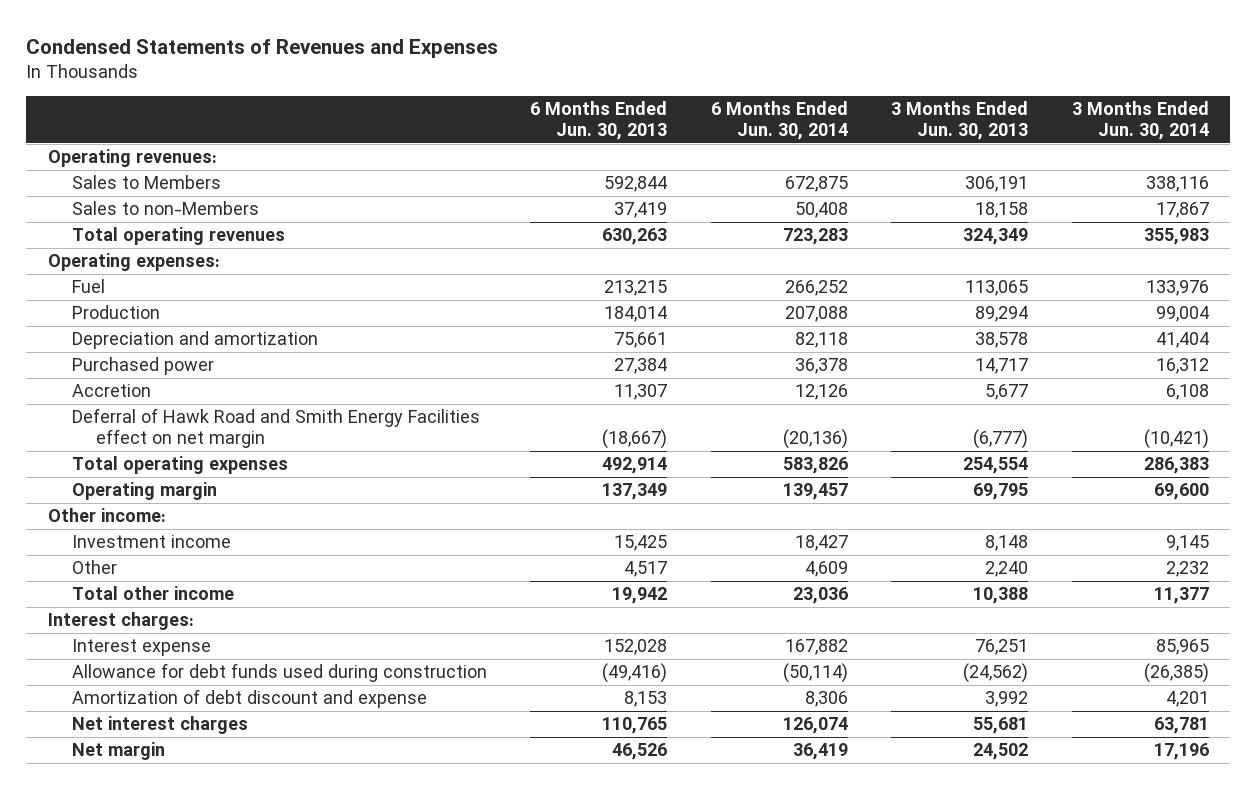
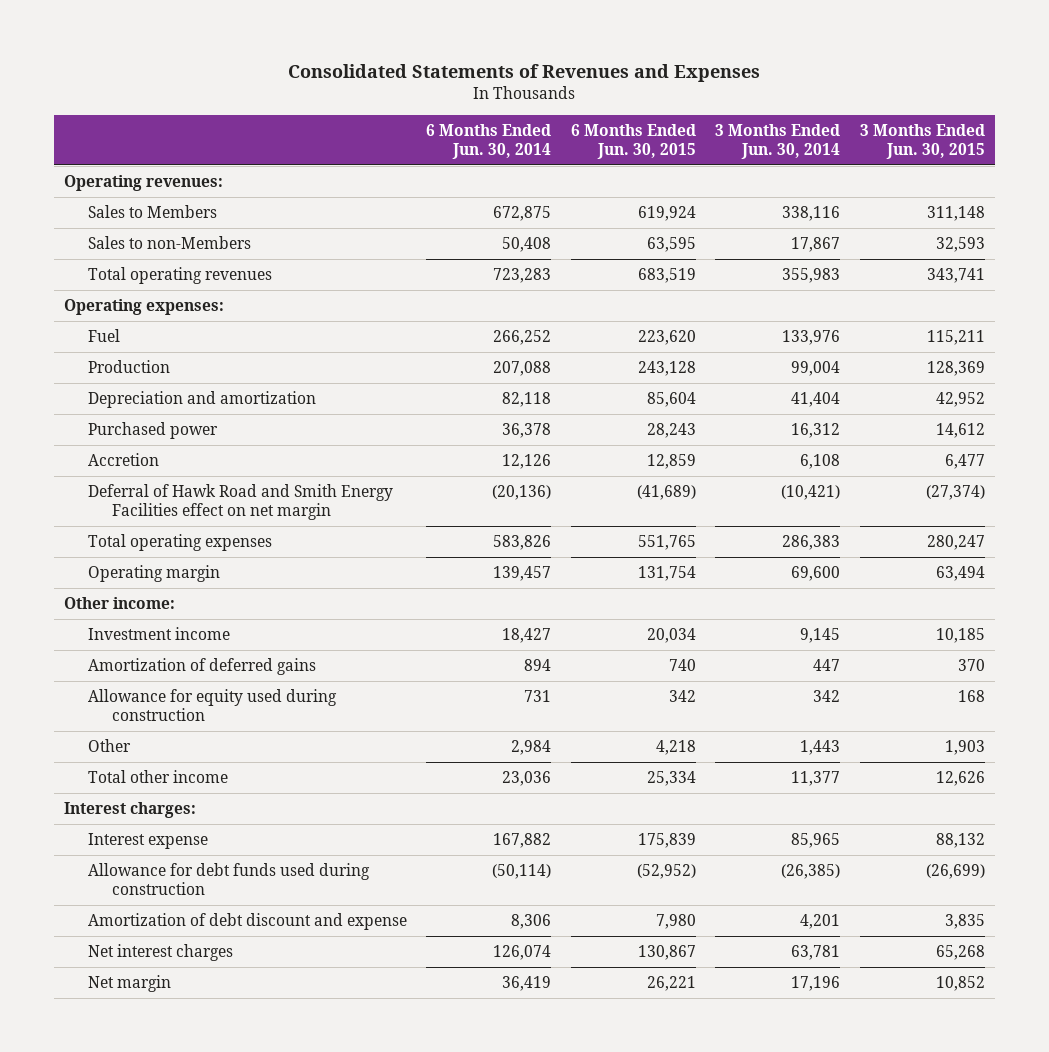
[26,38,499,58] Condensed Statements of Revenues and Expenses -> [288,64,761,83] Consolidated Statements of Revenues and Expenses
[530,101,668,141] 6 Months Ended Jun. 30, 2013 -> none
[891,101,1029,141] 3 Months Ended Jun. 30, 2013 -> none
none -> [570,123,696,159] 6 Months Ended Jun. 30, 2015
none -> [859,123,985,159] 3 Months Ended Jun. 30, 2015
none -> [87,658,316,676] Amortization of deferred gains
none -> [87,689,337,721] Allowance for equity used during construction
[804,561,848,578] 4,609 -> [511,740,552,756] 2,984
[1165,561,1209,578] 2,232 -> [800,740,841,756] 1,443

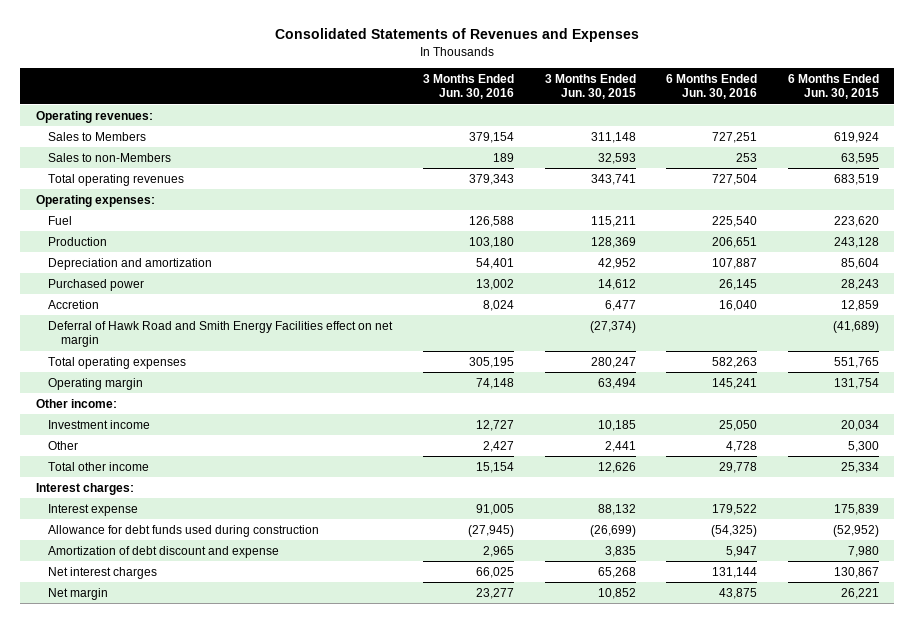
[426,123,552,159] 6 Months Ended Jun. 30, 2014 -> none
[715,123,841,159] 3 Months Ended Jun. 30, 2014 -> none
none -> [423,74,515,100] 3 Months Ended Jun. 30, 2016
none -> [666,74,758,100] 6 Months Ended Jun. 30, 2016
[87,658,316,676] Amortization of deferred gains -> none
[87,689,337,721] Allowance for equity used during construction -> none
[655,740,696,756] 4,218 -> [848,440,880,452] 5,300
[944,740,985,756] 1,903 -> [604,440,636,452] 2,441

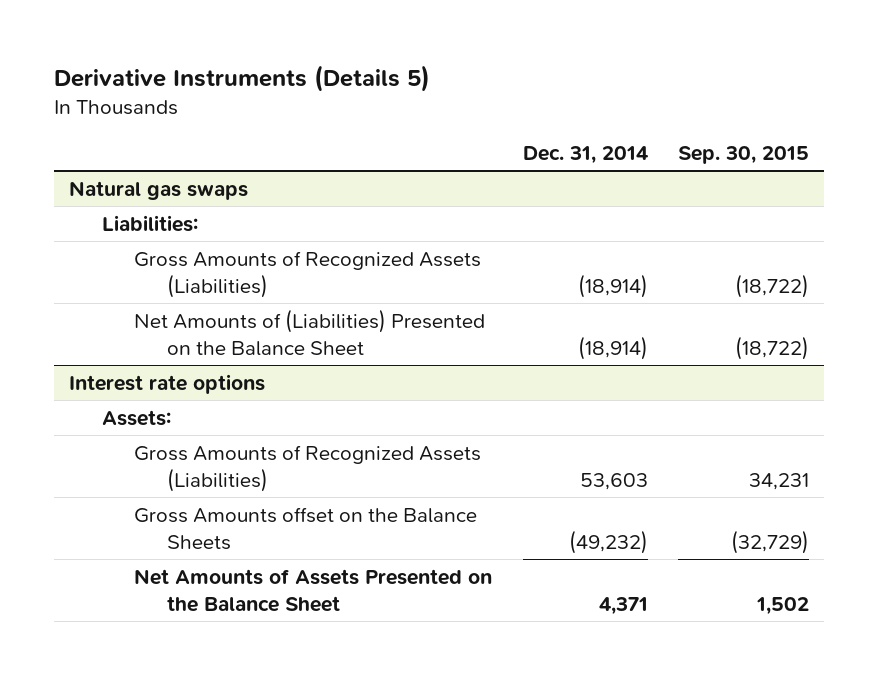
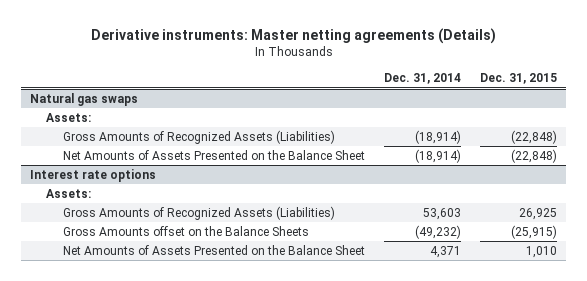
[53,65,430,93] Derivative Instruments (Details 5) -> [90,27,496,44] Derivative instruments: Master netting agreements (Details)
[677,145,809,164] Sep. 30, 2015 -> none
none -> [479,73,557,85] Dec. 31, 2015
[101,214,198,232] Liabilities: -> none
none -> [46,113,92,123] Assets:
[134,308,486,356] Net Amounts of (Liabilities) Presented on the Balance Sheet -> [62,150,365,161] Net Amounts of Assets Presented on the Balance Sheet

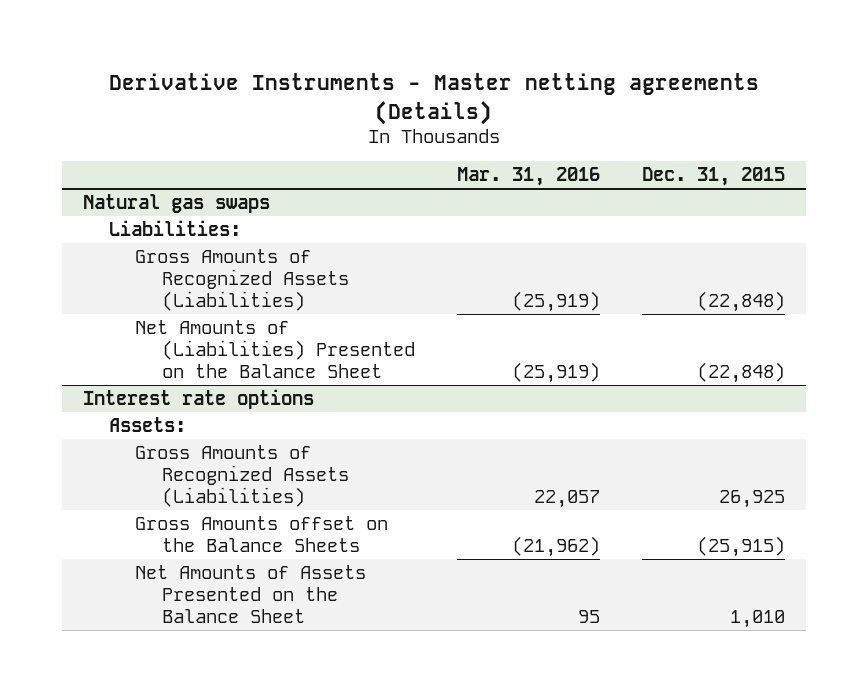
[90,27,496,44] Derivative instruments: Master netting agreements (Details) -> [108,73,759,125] Derivative Instruments - Master netting agreements (Details)
[383,73,461,85] Dec. 31, 2014 -> none
none -> [456,167,600,187] Mar. 31, 2016
[46,113,92,123] Assets: -> none
none -> [109,219,242,236] Liabilities:
[62,150,365,161] Net Amounts of Assets Presented on the Balance Sheet -> [135,319,415,378] Net Amounts of (Liabilities) Presented on the Balance Sheet

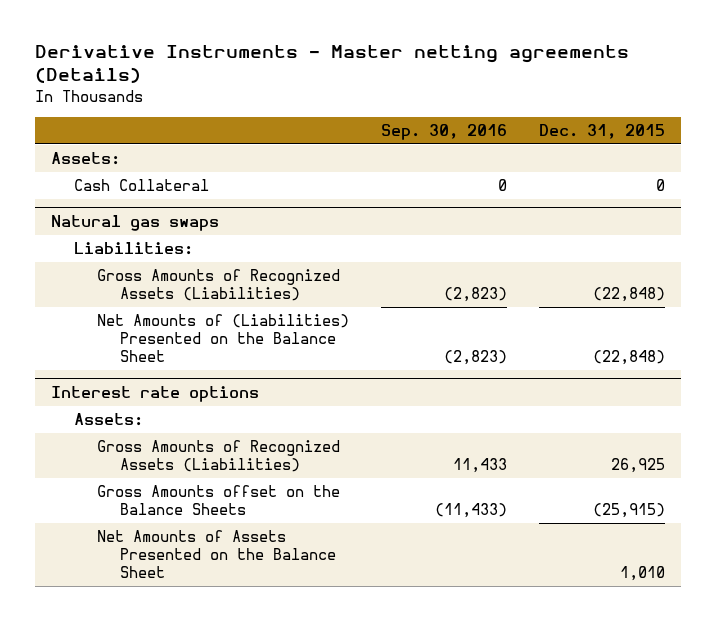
[456,167,600,187] Mar. 31, 2016 -> none
none -> [380,123,507,140] Sep. 30, 2016
none -> [50,152,120,166] Assets:
none -> [73,179,209,192] Cash Collateral

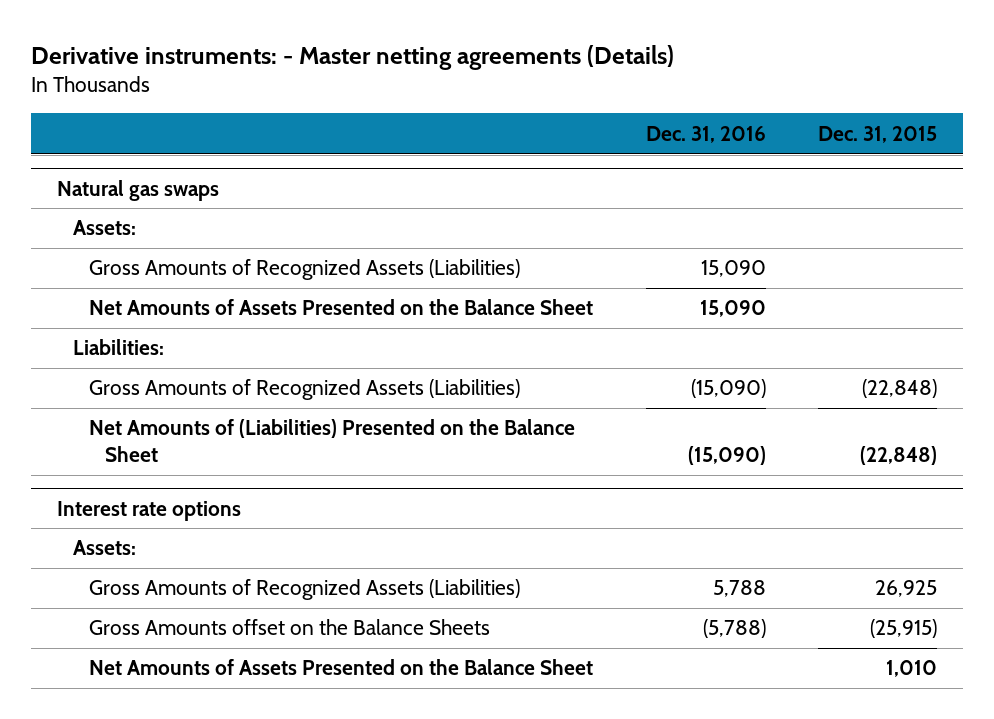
[34,45,629,84] Derivative Instruments - Master netting agreements (Details) -> [31,44,675,70] Derivative instruments: - Master netting agreements (Details)
[380,123,507,140] Sep. 30, 2016 -> none
none -> [645,125,766,143] Dec. 31, 2016
[50,152,120,166] Assets: -> none
[73,179,209,192] Cash Collateral -> none
none -> [73,220,137,236] Assets:
none -> [89,259,521,281] Gross Amounts of Recognized Assets (Liabilities)
none -> [89,299,594,316] Net Amounts of Assets Presented on the Balance Sheet

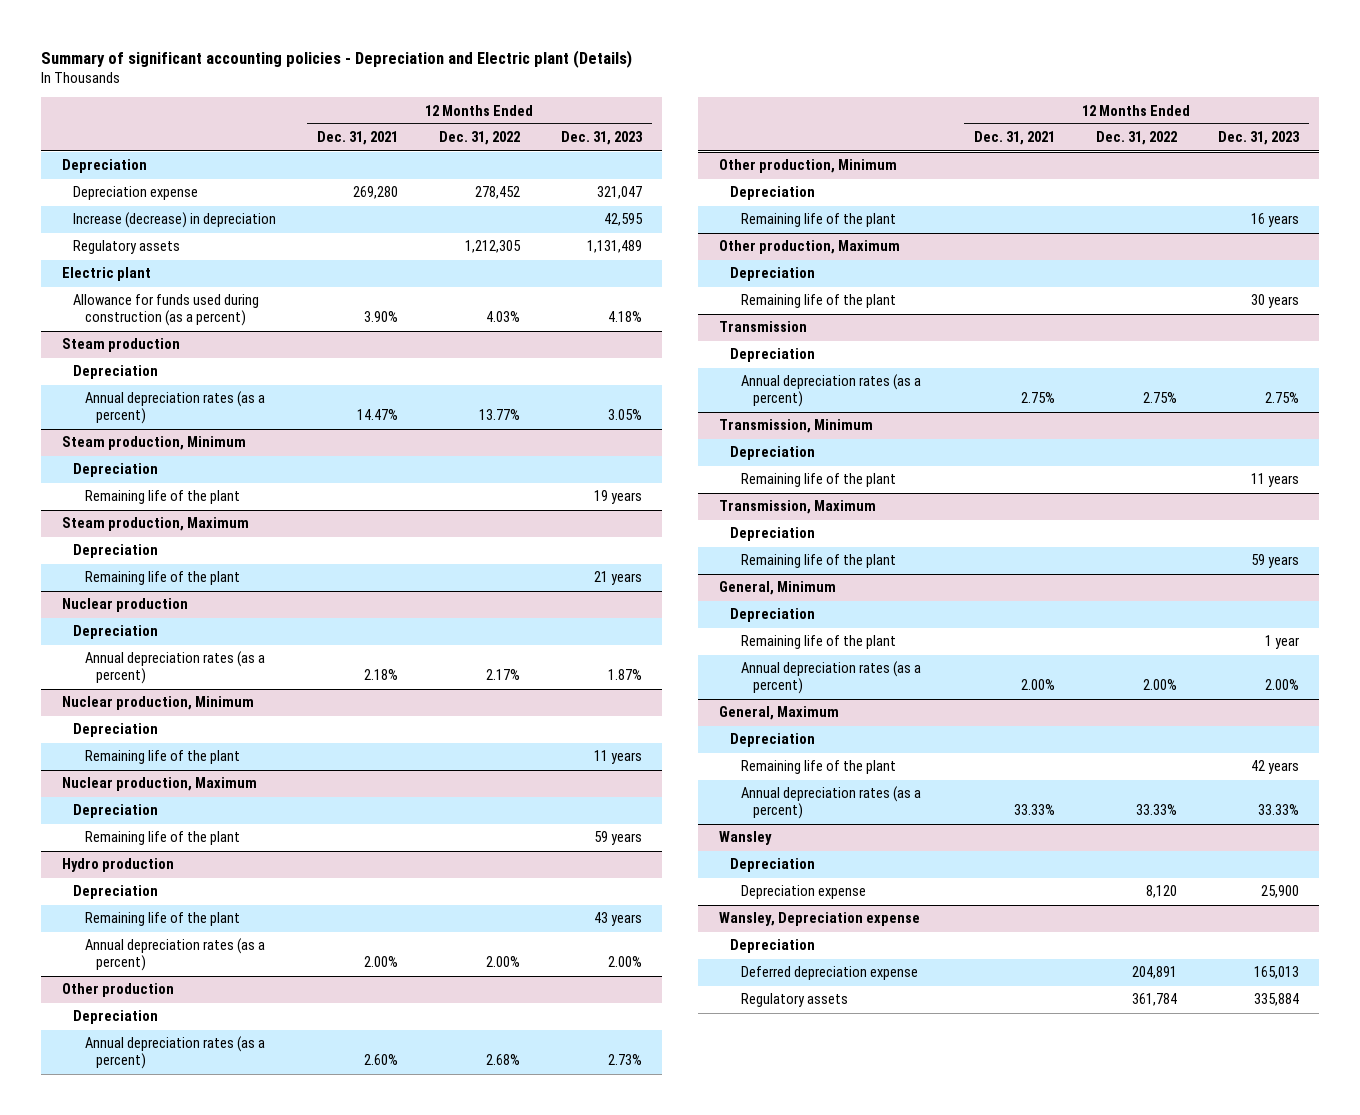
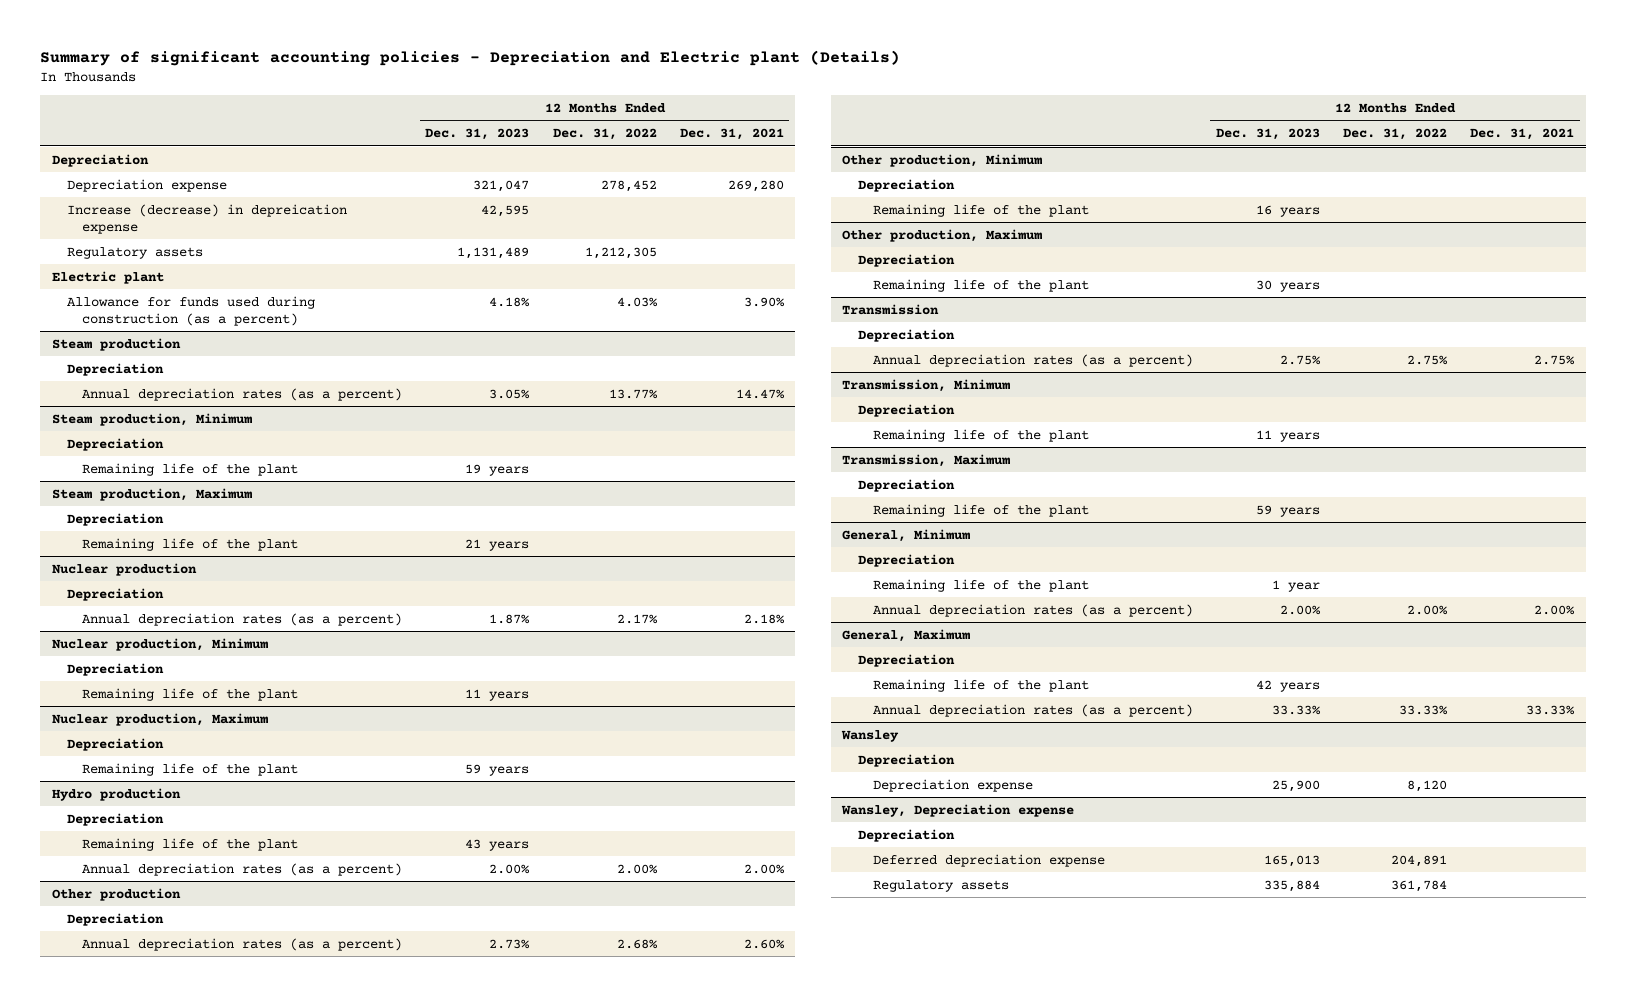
[73,212,277,229] Increase (decrease) in depreciation -> [66,203,347,234] Increase (decrease) in depreication expense

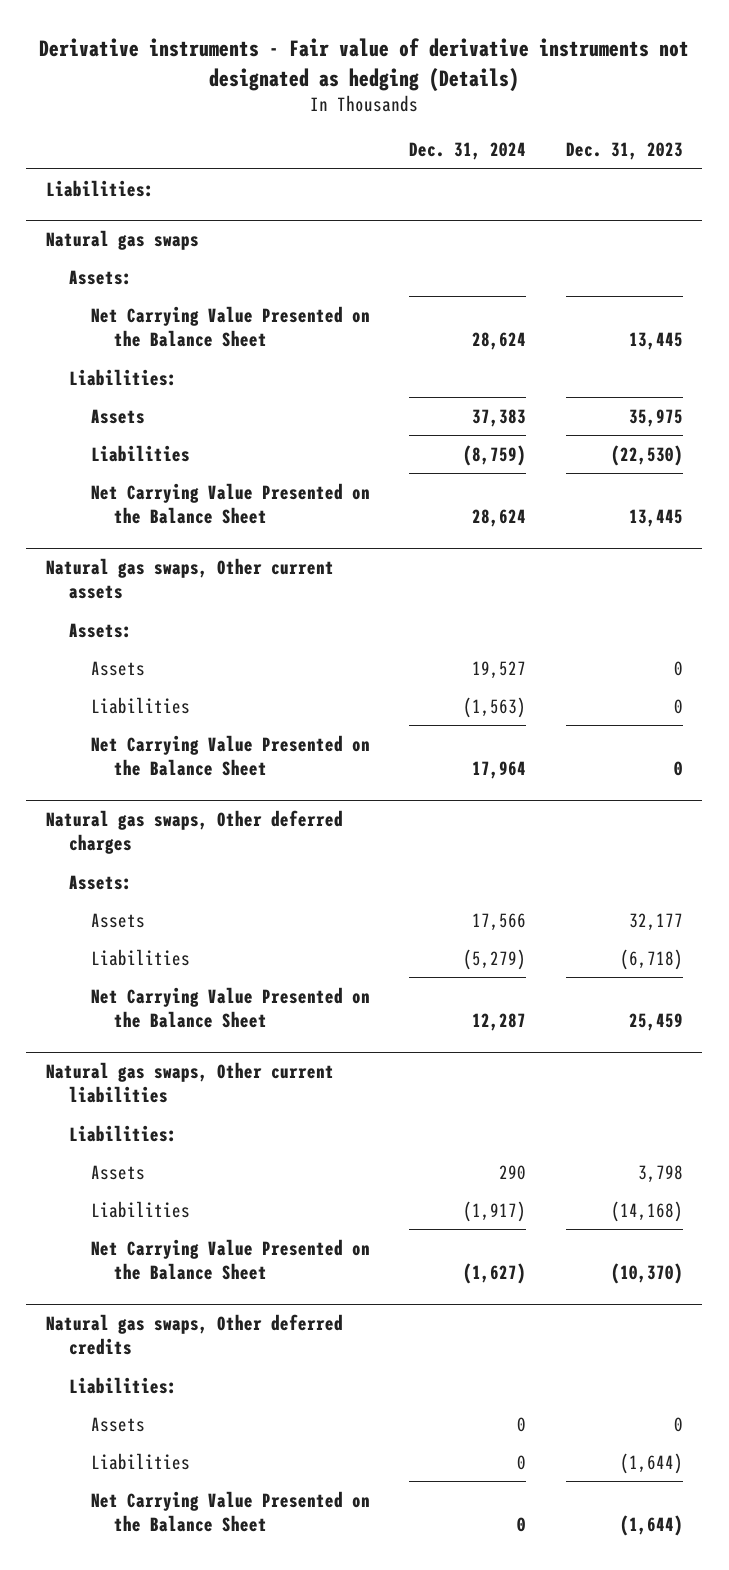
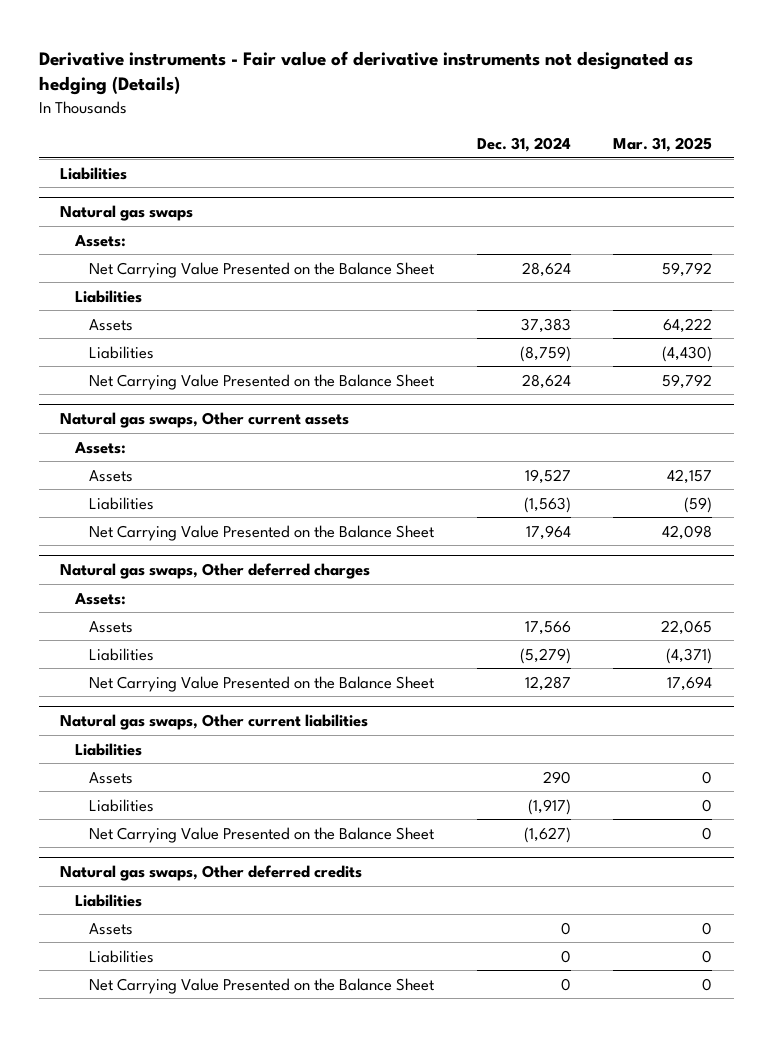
[565,142,683,161] Dec. 31, 2023 -> none
none -> [613,136,713,152] Mar. 31, 2025
[46,179,155,197] Liabilities: -> [60,166,128,180] Liabilities
[68,368,177,386] Liabilities: -> [74,289,142,303] Liabilities
[68,1124,177,1142] Liabilities: -> [74,742,142,756] Liabilities
[68,1376,177,1394] Liabilities: -> [74,893,142,907] Liabilities

